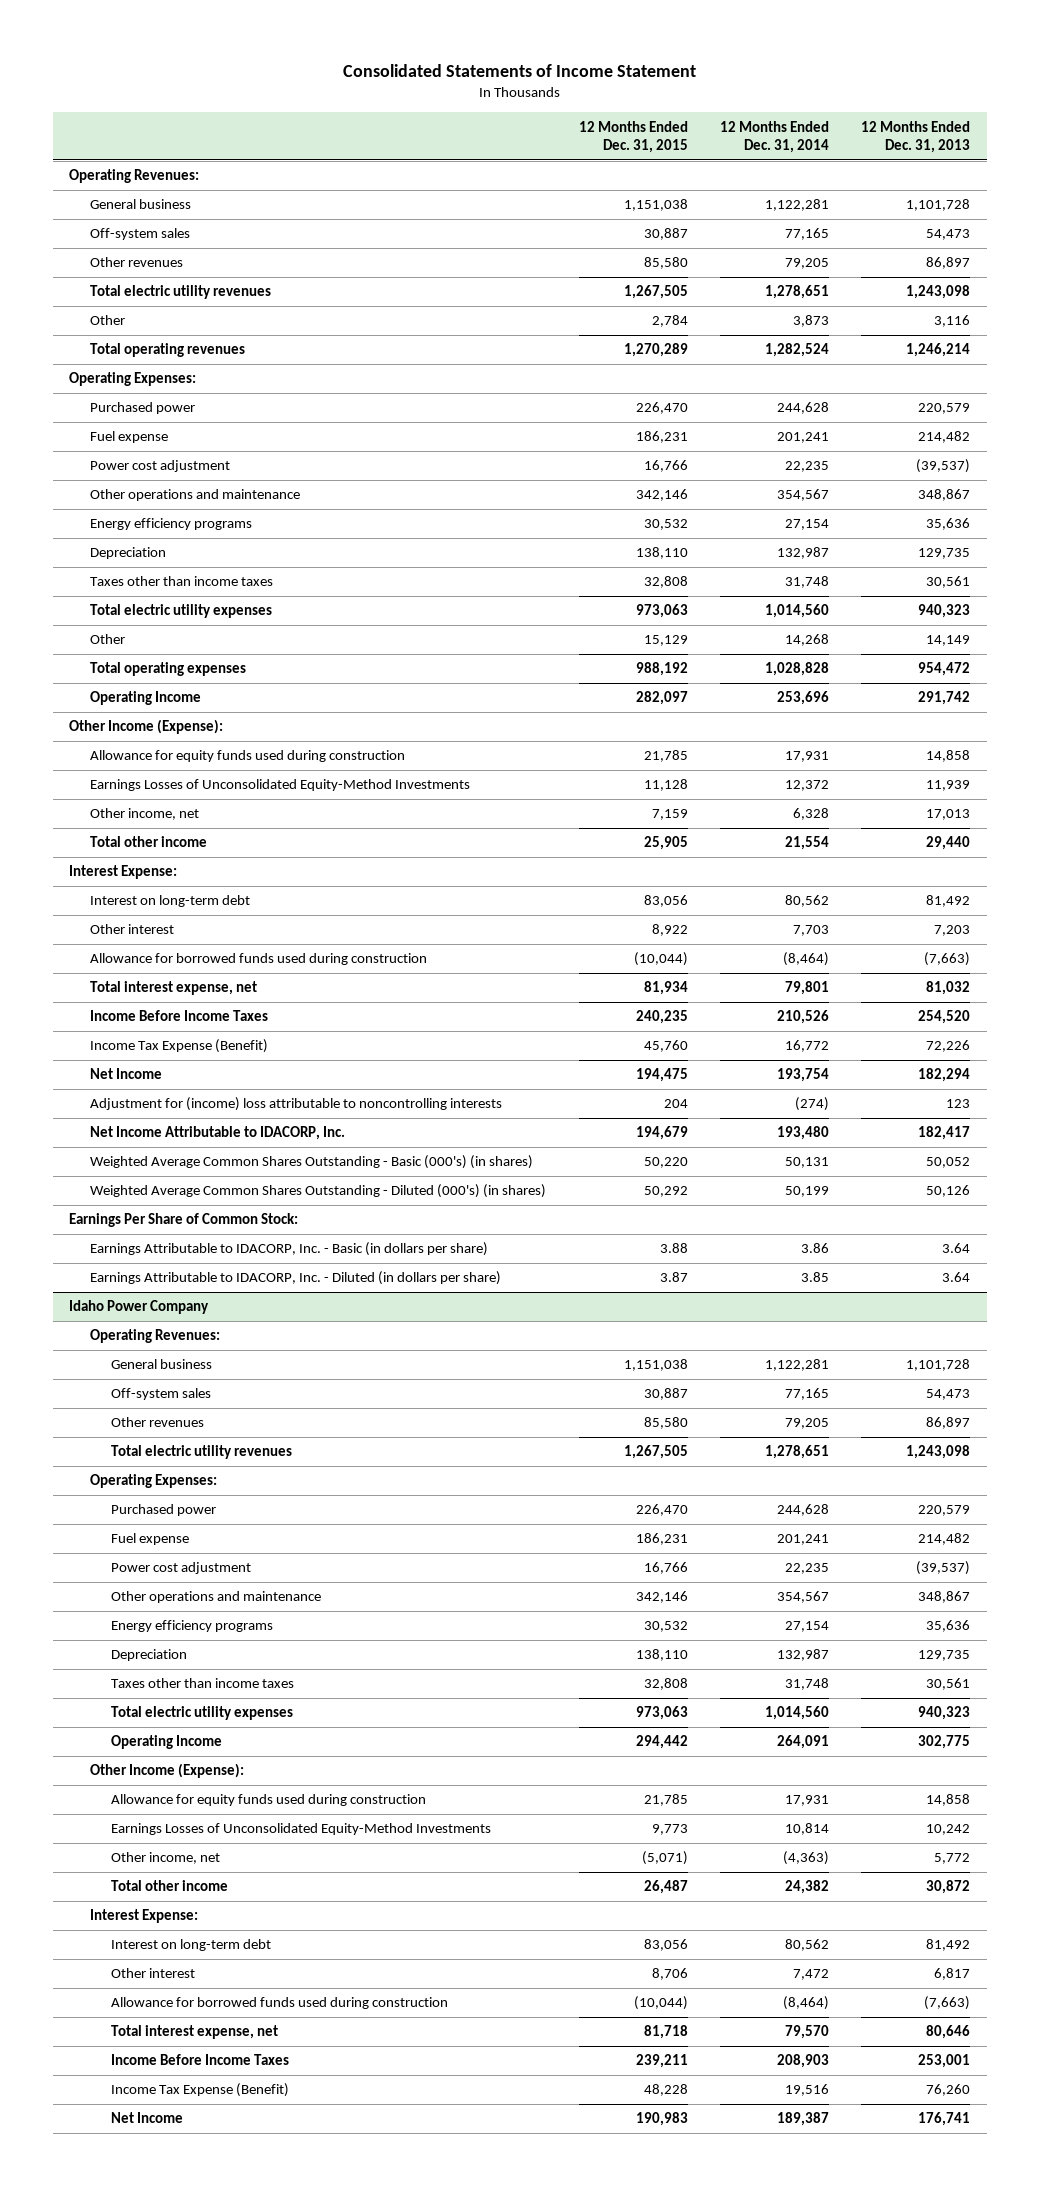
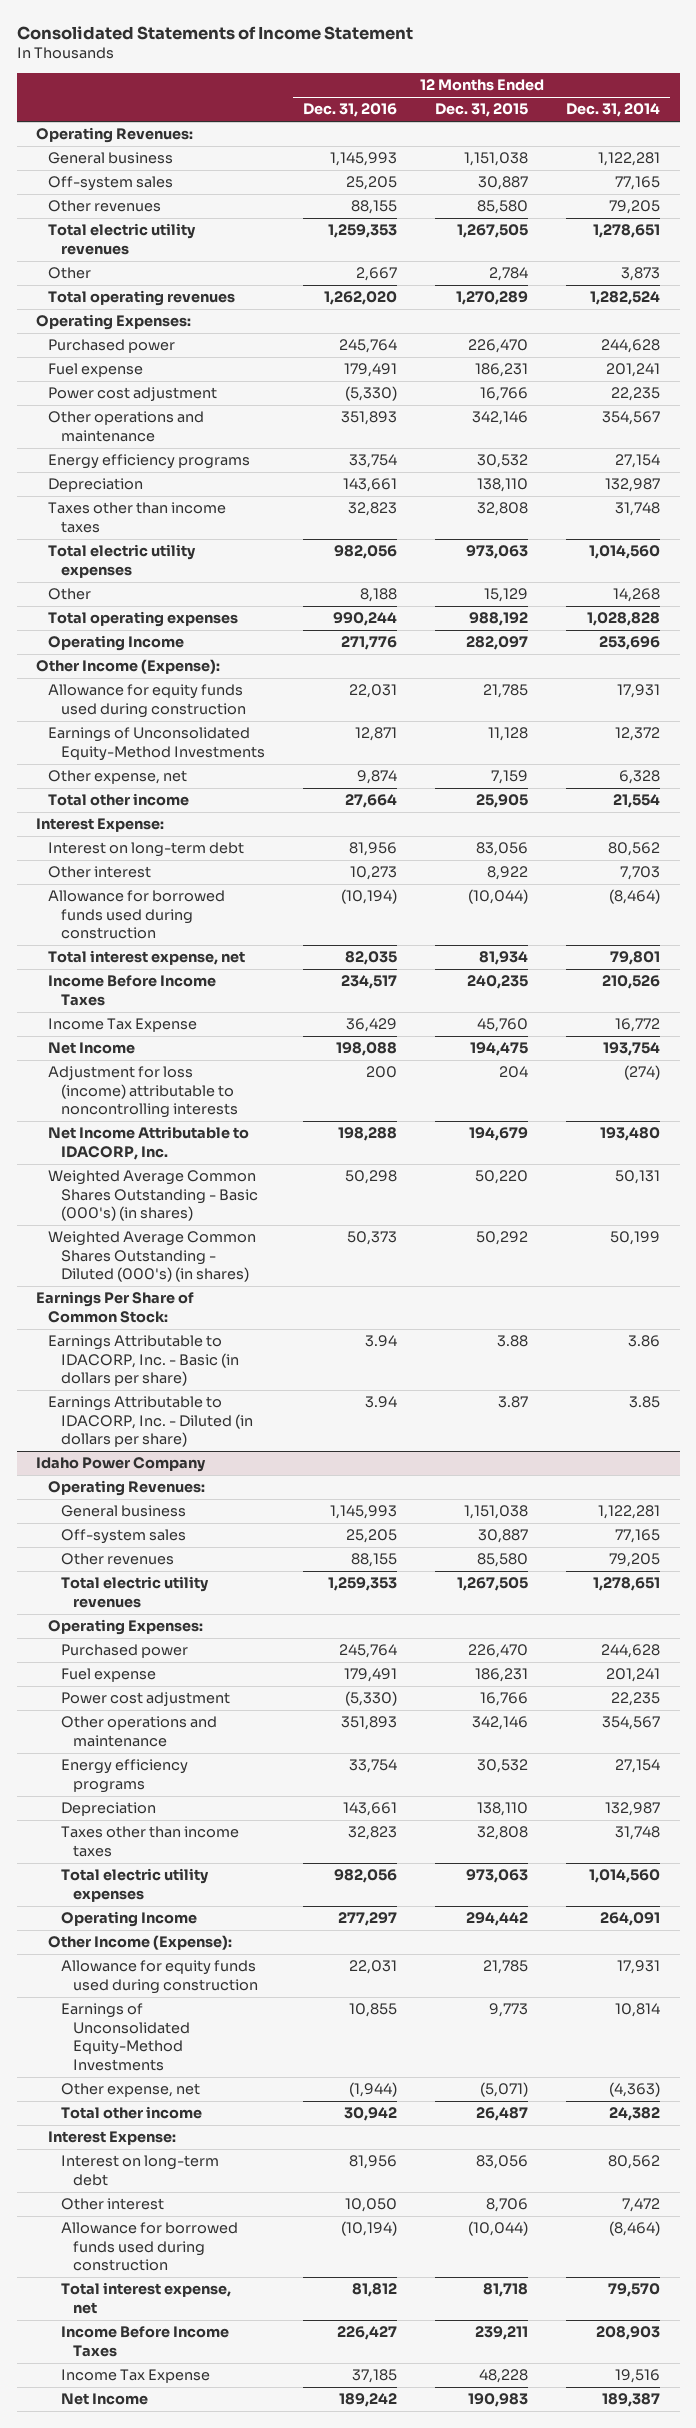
[861,120,971,154] 12 Months Ended Dec. 31, 2013 -> none
none -> [302,103,397,118] Dec. 31, 2016
[90,779,471,792] Earnings Losses of Unconsolidated Equity-Method Investments -> [48,727,265,761] Earnings of Unconsolidated Equity-Method Investments
[90,808,200,821] Other income, net -> [48,770,188,785] Other expense, net
[90,1039,269,1054] Income Tax Expense (Benefit) -> [48,1018,198,1033] Income Tax Expense
[90,1097,503,1112] Adjustment for (income) loss attributable to noncontrolling interests -> [48,1066,238,1119] Adjustment for loss (income) attributable to noncontrolling interests
[111,1823,492,1836] Earnings Losses of Unconsolidated Equity-Method Investments -> [60,2003,190,2072] Earnings of Unconsolidated Equity-Method Investments
[111,1852,221,1865] Other income, net -> [60,2083,200,2098] Other expense, net
[111,2083,290,2098] Income Tax Expense (Benefit) -> [60,2369,210,2384] Income Tax Expense

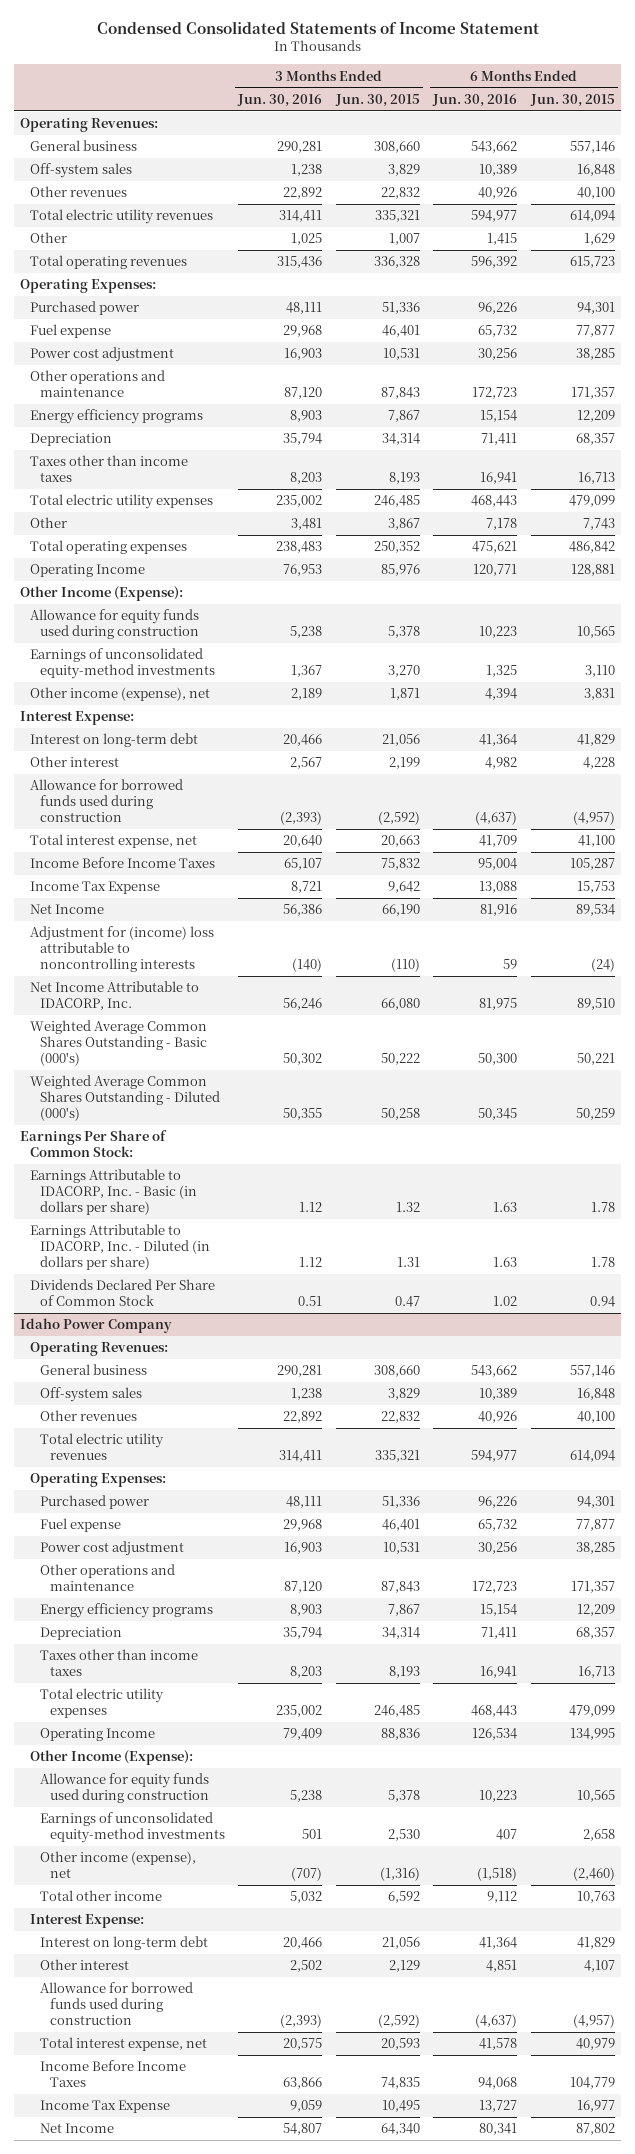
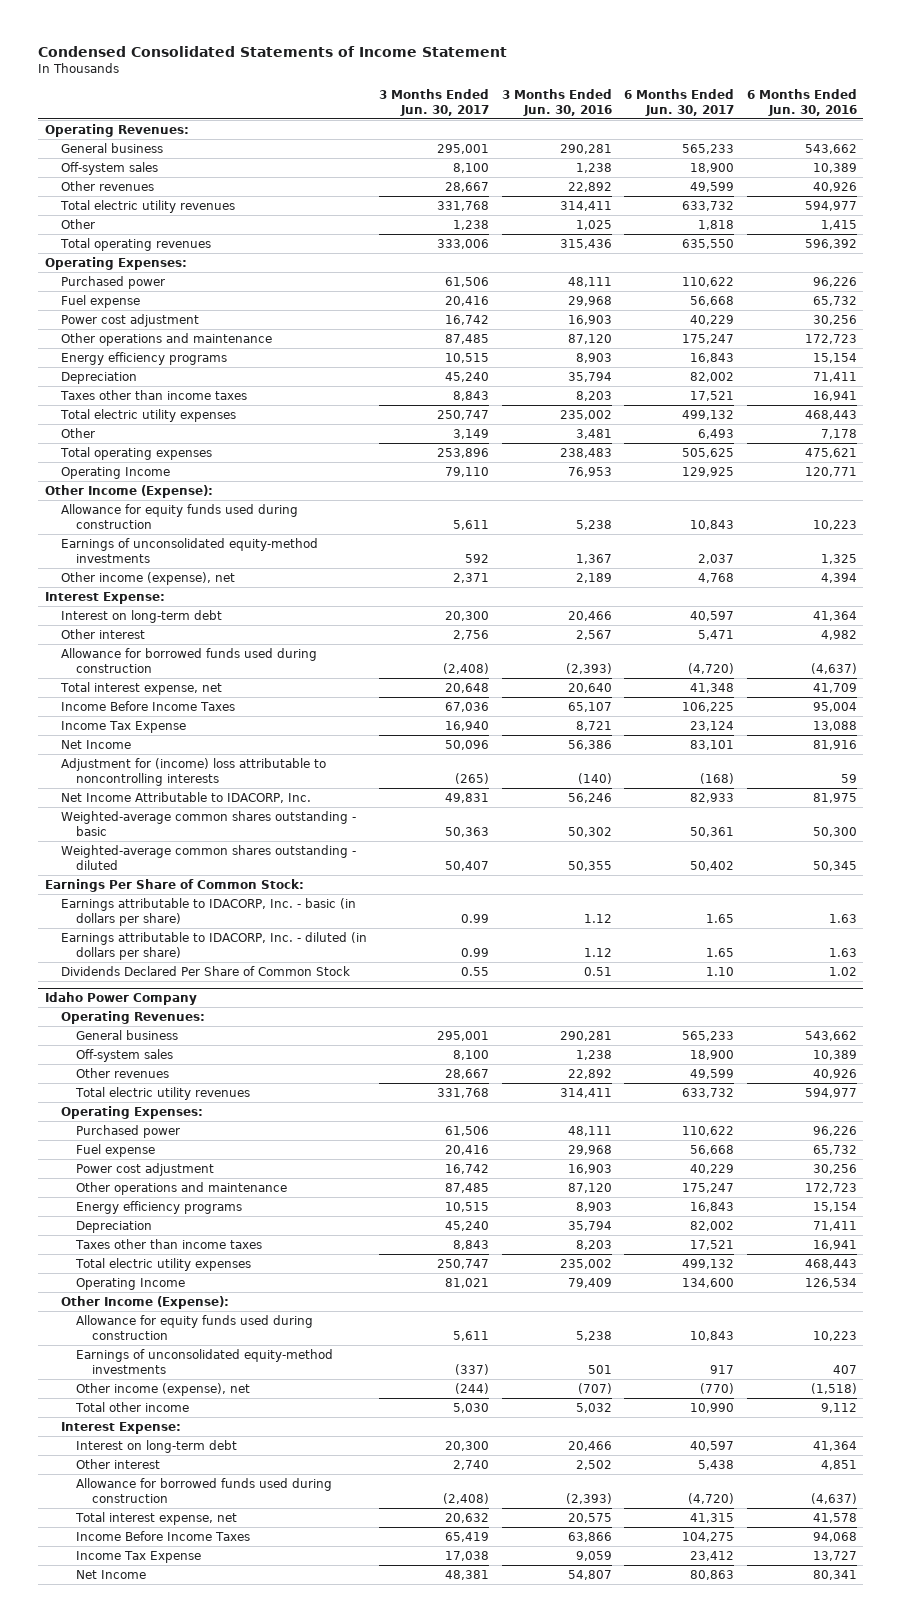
[334,93,420,107] Jun. 30, 2015 -> none
[529,93,615,107] Jun. 30, 2015 -> none
none -> [379,88,490,116] 3 Months Ended Jun. 30, 2017
none -> [624,88,735,116] 6 Months Ended Jun. 30, 2017
[30,1020,208,1066] Weighted Average Common Shares Outstanding - Basic (000's) -> [60,810,356,836] Weighted-average common shares outstanding - basic
[30,1075,220,1121] Weighted Average Common Shares Outstanding - Diluted (000's) -> [60,844,356,870] Weighted-average common shares outstanding - diluted
[30,1169,197,1215] Earnings Attributable to IDACORP, Inc. - Basic (in dollars per share) -> [60,897,356,926] Earnings attributable to IDACORP, Inc. - basic (in dollars per share)
[30,1224,210,1270] Earnings Attributable to IDACORP, Inc. - Diluted (in dollars per share) -> [60,931,367,960] Earnings attributable to IDACORP, Inc. - diluted (in dollars per share)

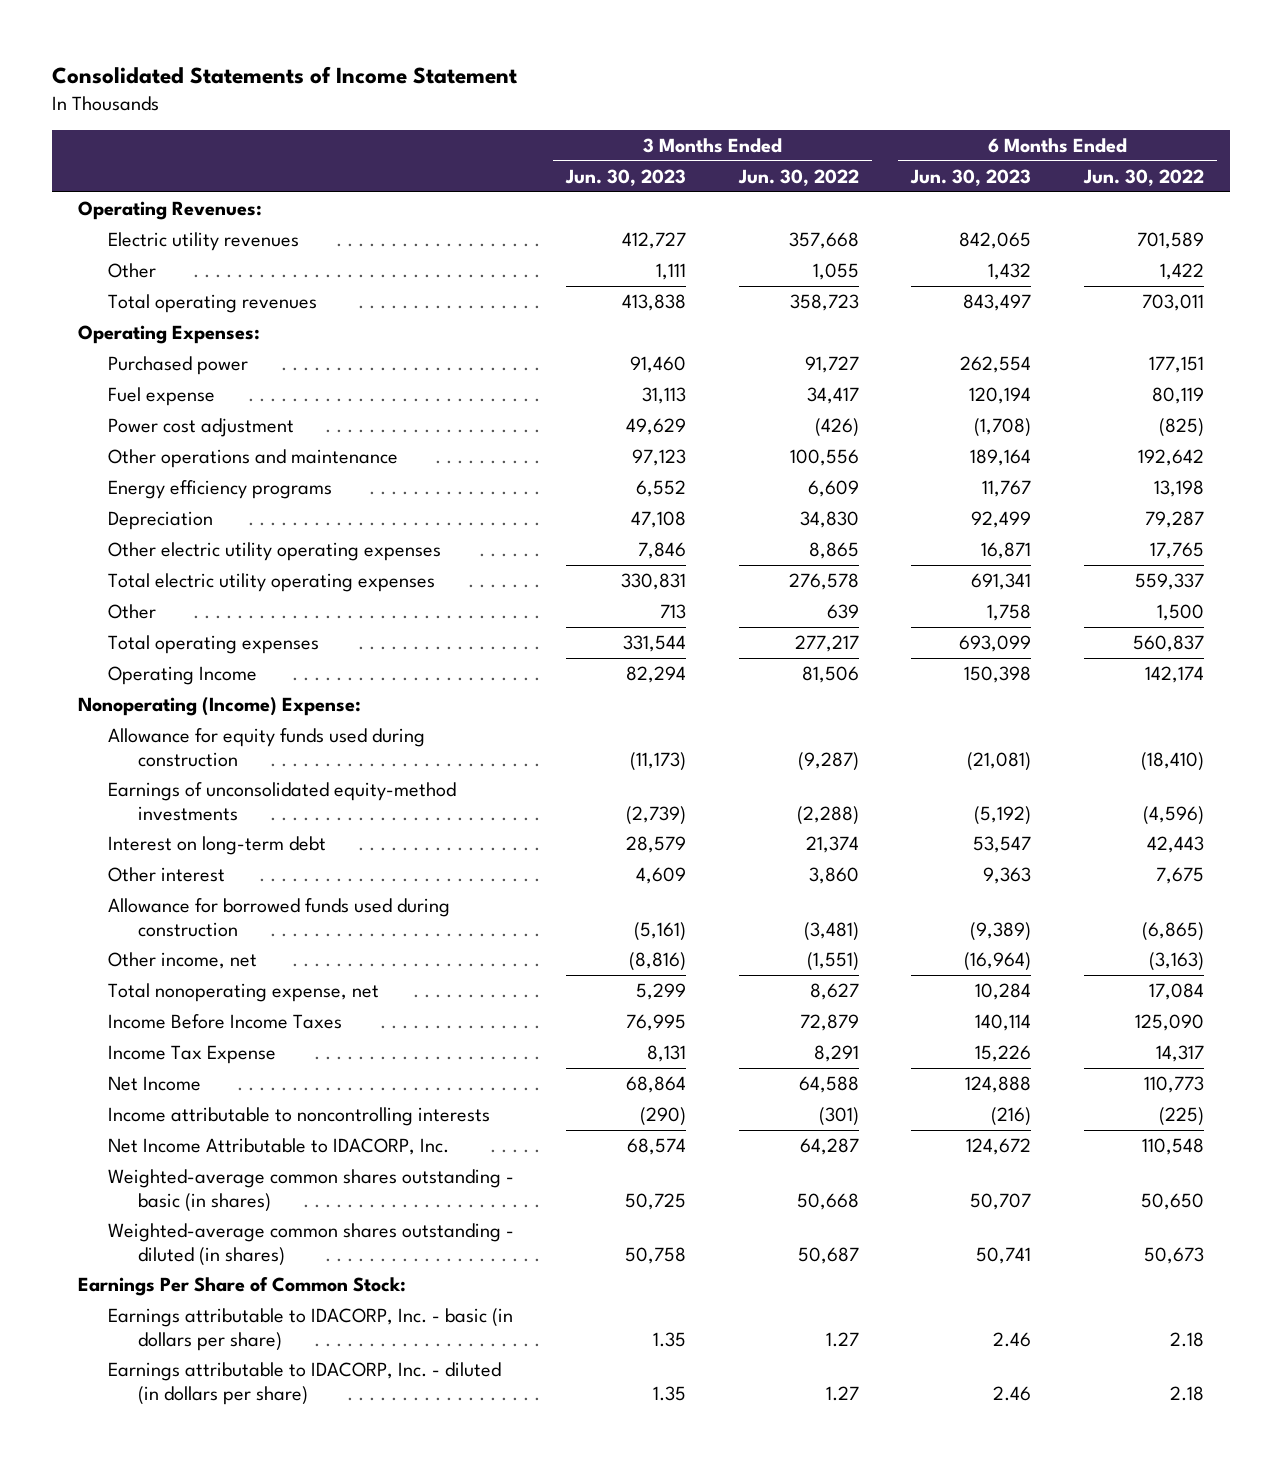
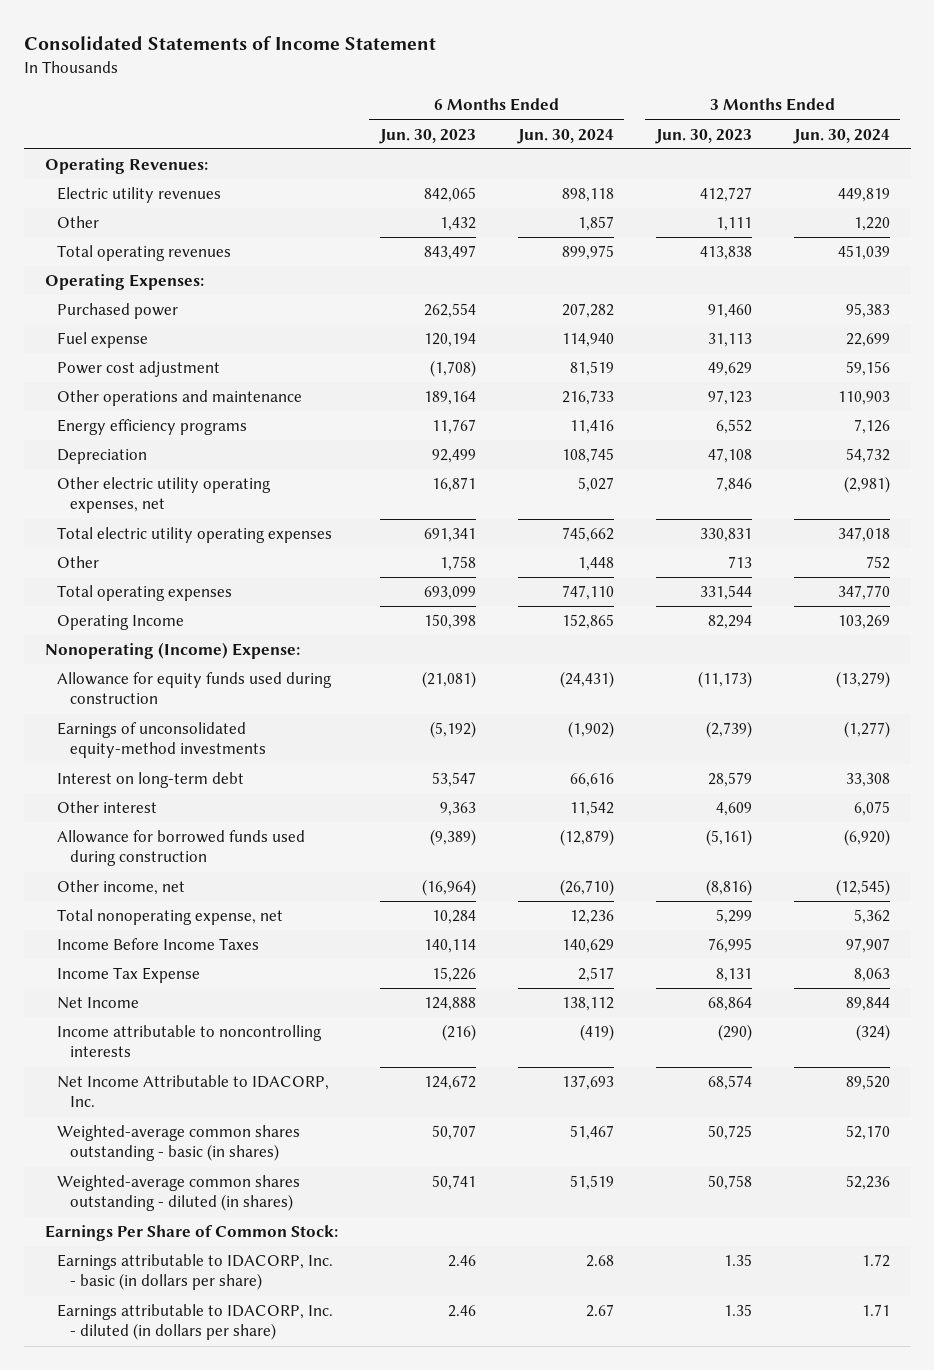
[737,168,859,186] Jun. 30, 2022 -> none
[1082,168,1204,186] Jun. 30, 2022 -> none
none -> [516,128,614,144] Jun. 30, 2024
none -> [792,128,890,144] Jun. 30, 2024
[107,541,441,561] Other electric utility operating expenses -> [57,477,272,514] Other electric utility operating expenses, net

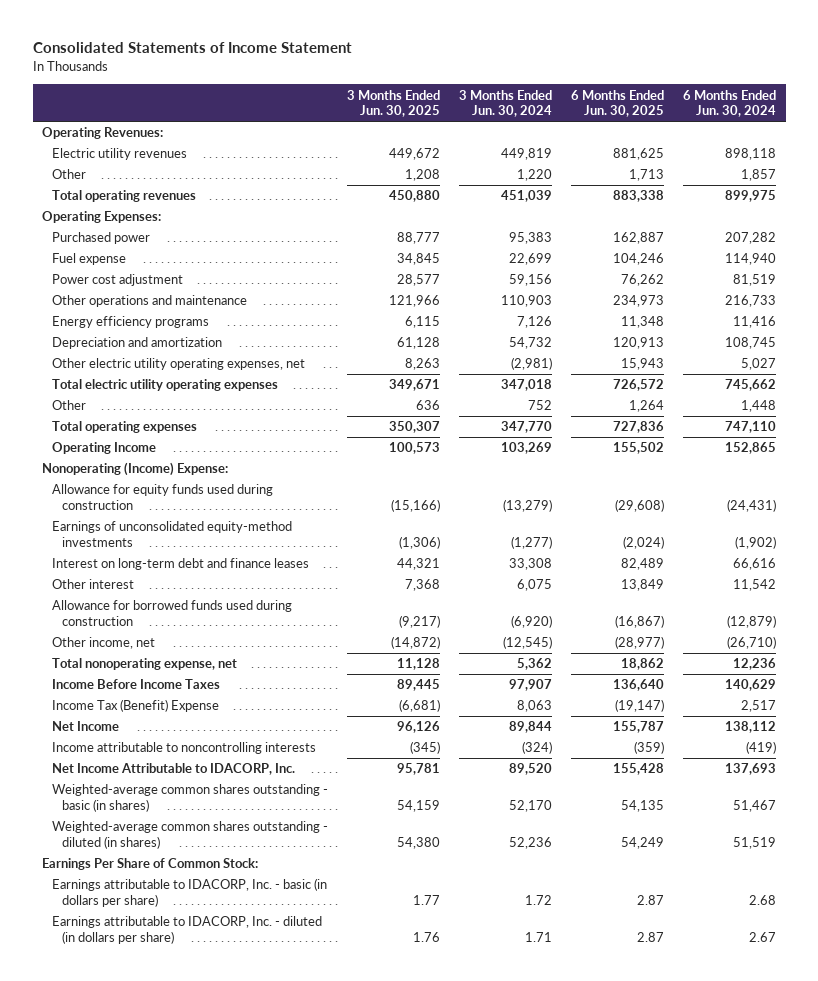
[378,128,476,144] Jun. 30, 2023 -> none
[654,128,752,144] Jun. 30, 2023 -> none
none -> [347,89,441,118] 3 Months Ended Jun. 30, 2025
none -> [571,89,665,118] 6 Months Ended Jun. 30, 2025
[57,449,148,465] Depreciation -> [52,337,223,350] Depreciation and amortization
[57,772,245,789] Interest on long-term debt -> [52,558,310,571] Interest on long-term debt and finance leases
[57,967,201,984] Income Tax Expense -> [52,699,220,713] Income Tax (Benefit) Expense

